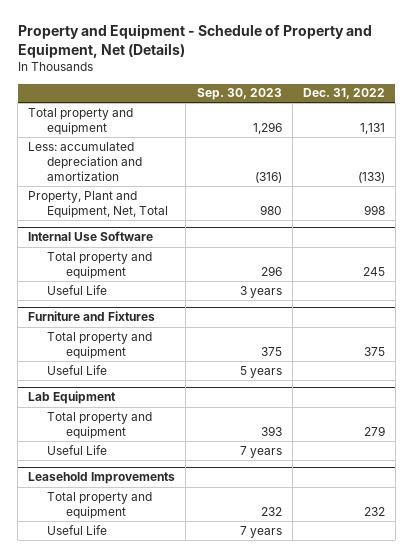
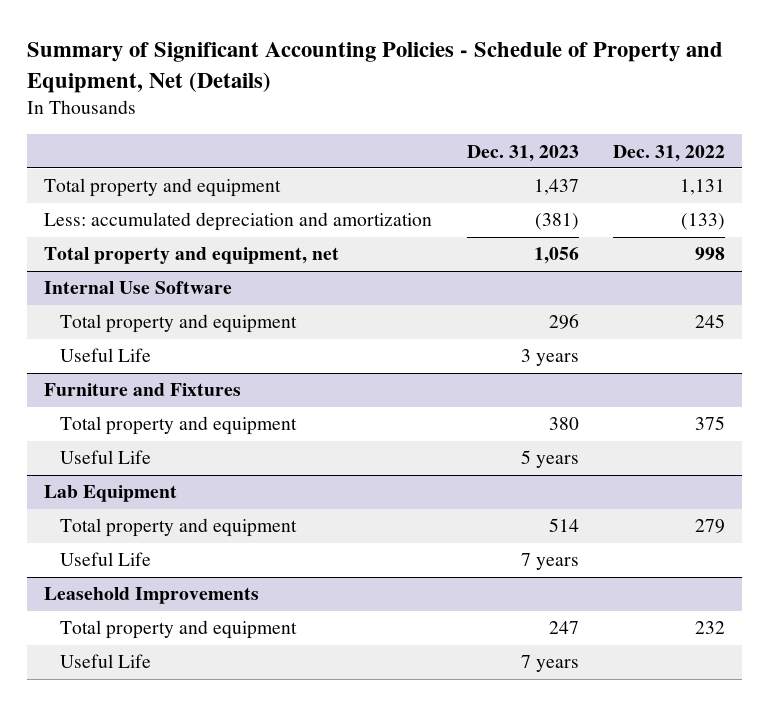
[17,24,372,59] Property and Equipment - Schedule of Property and Equipment, Net (Details) -> [26,42,723,93] Summary of Significant Accounting Policies - Schedule of Property and Equipment, Net (Details)
[196,88,282,101] Sep. 30, 2023 -> none
none -> [466,144,579,162] Dec. 31, 2023
[28,190,169,218] Property, Plant and Equipment, Net, Total -> [43,247,339,265] Total property and equipment, net

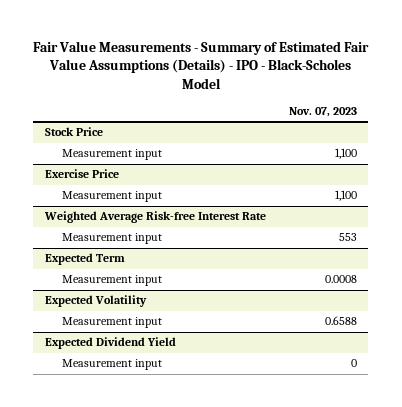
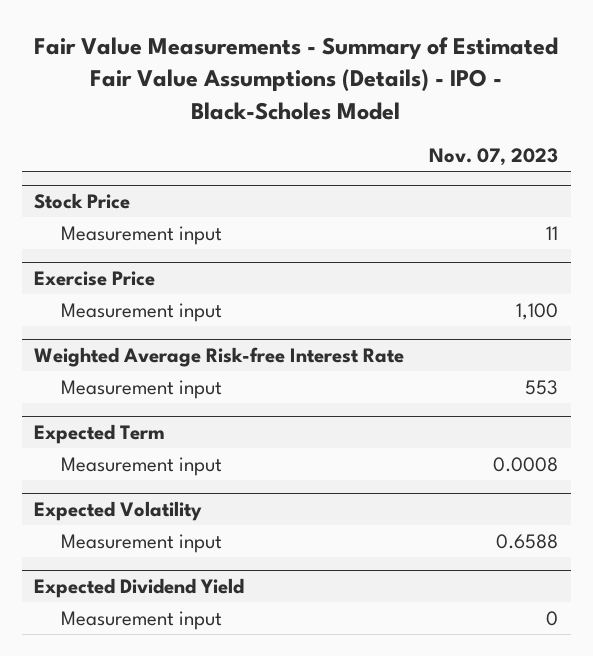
[334,148,357,160] 1,100 -> [546,225,559,240] 11

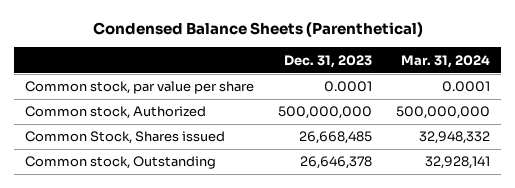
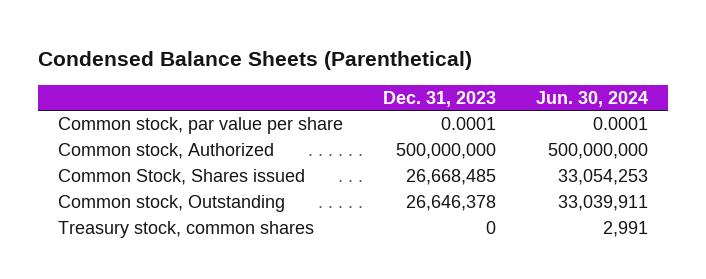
[400,54,490,68] Mar. 31, 2024 -> none
none -> [535,90,648,107] Jun. 30, 2024
none -> [58,221,315,239] Treasury stock, common shares

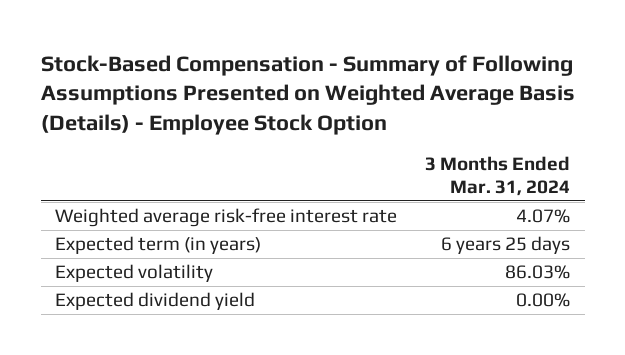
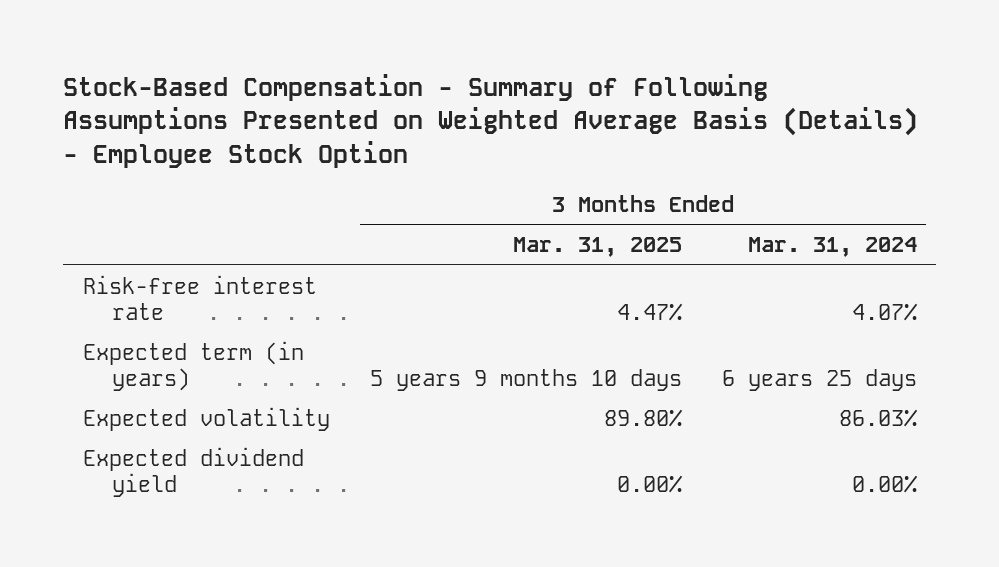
none -> [512,237,682,258] Mar. 31, 2025
[55,208,398,228] Weighted average risk-free interest rate -> [82,274,317,320] Risk-free interest rate

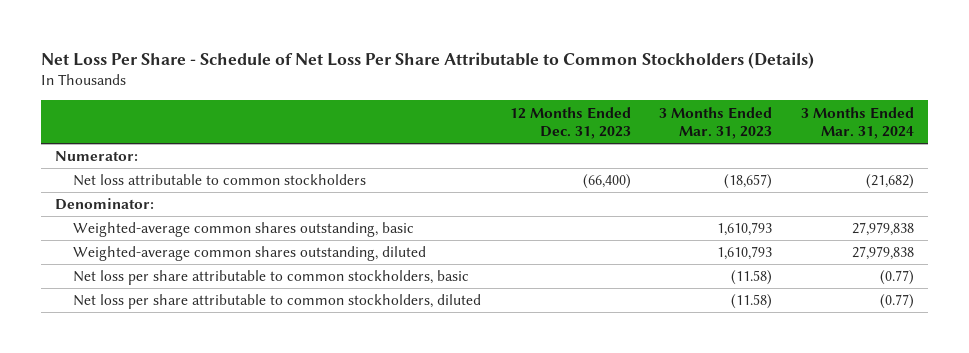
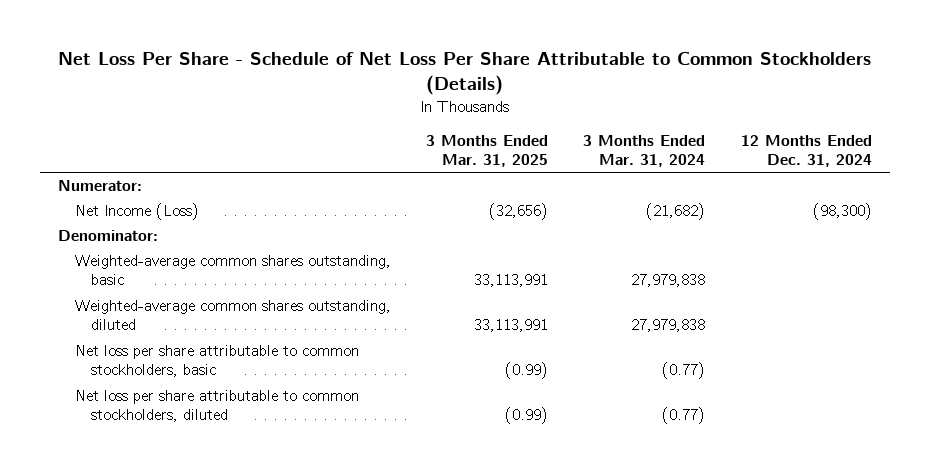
[509,106,631,139] 12 Months Ended Dec. 31, 2023 -> none
[659,106,773,139] 3 Months Ended Mar. 31, 2023 -> none
none -> [425,134,548,168] 3 Months Ended Mar. 31, 2025
none -> [740,134,872,168] 12 Months Ended Dec. 31, 2024
[73,174,367,187] Net loss attributable to common stockholders -> [74,203,199,221] Net Income (Loss)

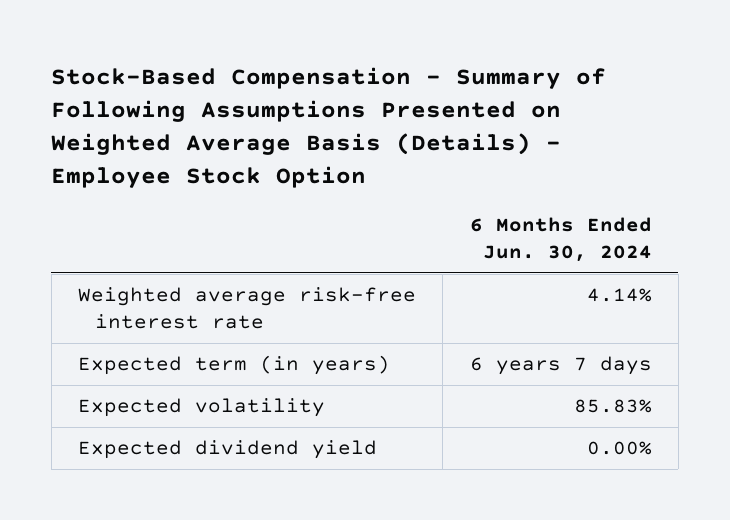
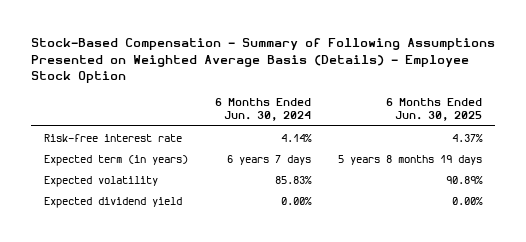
none -> [385,97,482,122] 6 Months Ended Jun. 30, 2025
[78,287,417,330] Weighted average risk-free interest rate -> [44,133,183,142] Risk-free interest rate

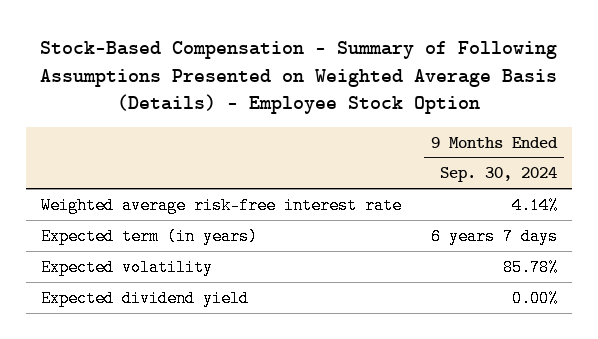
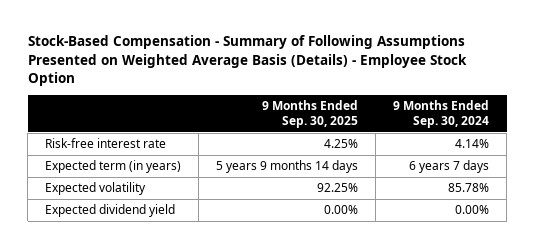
none -> [262,100,359,128] 9 Months Ended Sep. 30, 2025
[41,196,403,214] Weighted average risk-free interest rate -> [45,138,167,149] Risk-free interest rate

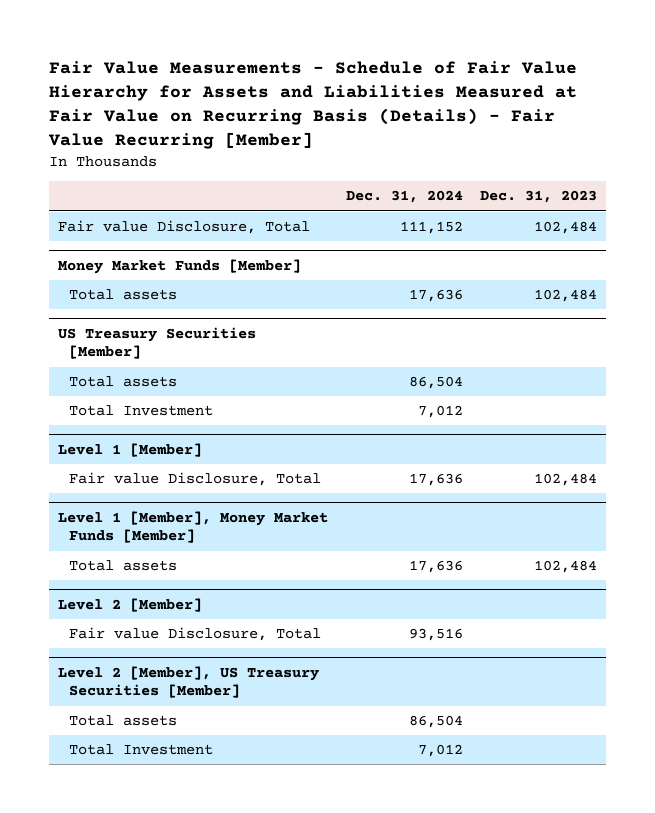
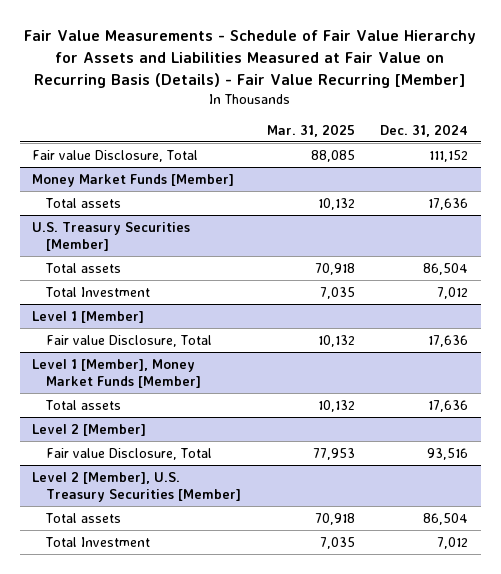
[480,190,598,204] Dec. 31, 2023 -> none
none -> [266,123,355,137] Mar. 31, 2025
[57,326,256,360] US Treasury Securities [Member] -> [32,221,191,252] U.S. Treasury Securities [Member]
[57,665,319,699] Level 2 [Member], US Treasury Securities [Member] -> [32,471,242,503] Level 2 [Member], U.S. Treasury Securities [Member]

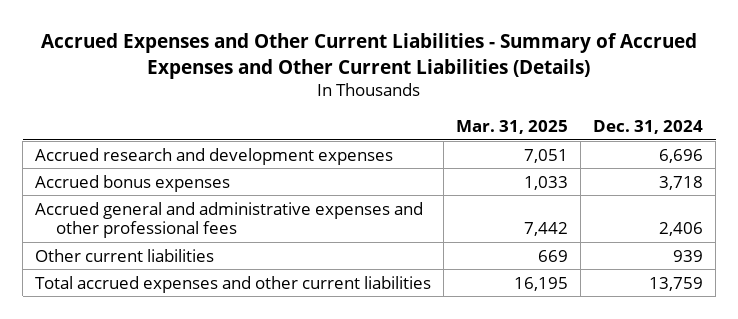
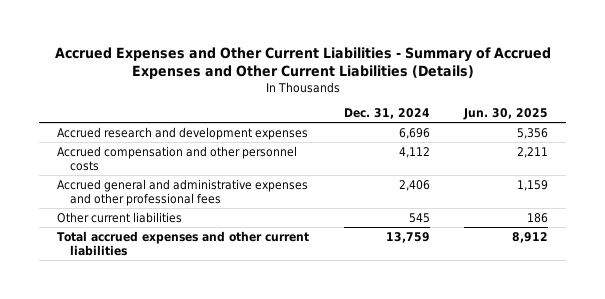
[456,119,569,134] Mar. 31, 2025 -> none
none -> [463,108,549,121] Jun. 30, 2025
[35,174,231,192] Accrued bonus expenses -> none
none -> [56,145,297,172] Accrued compensation and other personnel costs
[673,249,704,262] 939 -> [408,212,430,223] 545

